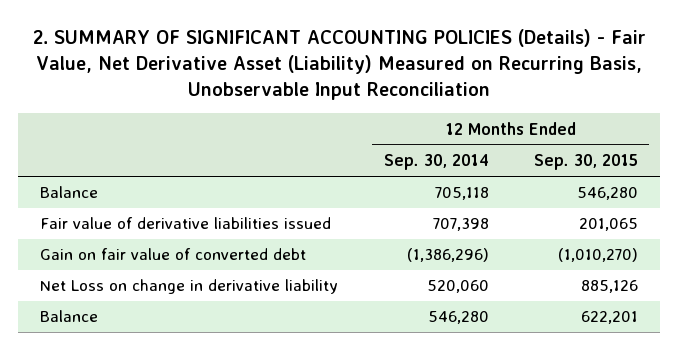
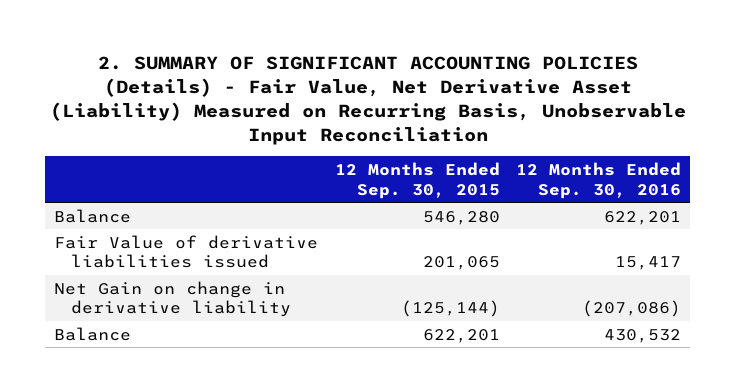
[383,154,489,171] Sep. 30, 2014 -> none
none -> [516,161,682,199] 12 Months Ended Sep. 30, 2016
[40,248,307,261] Gain on fair value of converted debt -> none
[40,217,332,230] Fair value of derivative liabilities issued -> [53,234,318,269] Fair Value of derivative liabilities issued
[40,279,339,295] Net Loss on change in derivative liability -> [53,280,291,318] Net Gain on change in derivative liability
[580,280,638,294] 885,126 -> [400,300,500,318] (125,144)

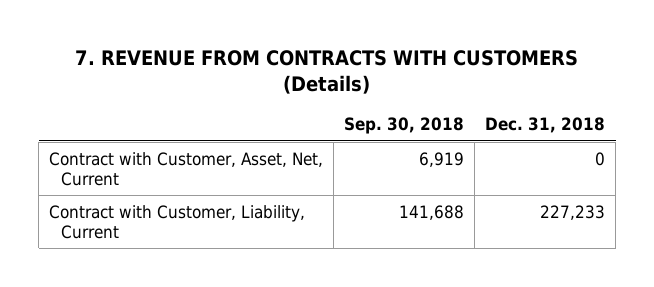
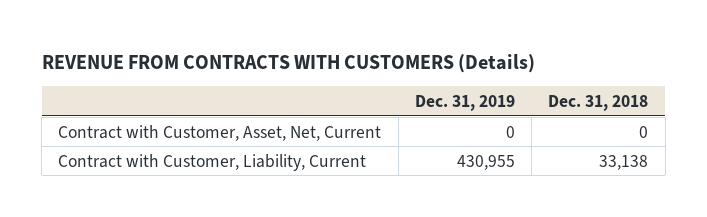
[75,49,579,94] 7. REVENUE FROM CONTRACTS WITH CUSTOMERS (Details) -> [41,53,535,73] REVENUE FROM CONTRACTS WITH CUSTOMERS (Details)
[344,117,465,135] Sep. 30, 2018 -> none
none -> [414,94,515,111] Dec. 31, 2019
[540,204,606,220] 227,233 -> [599,154,649,170] 33,138

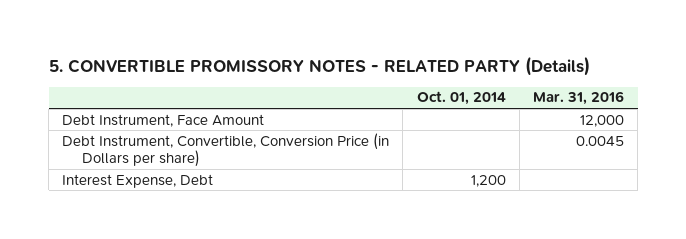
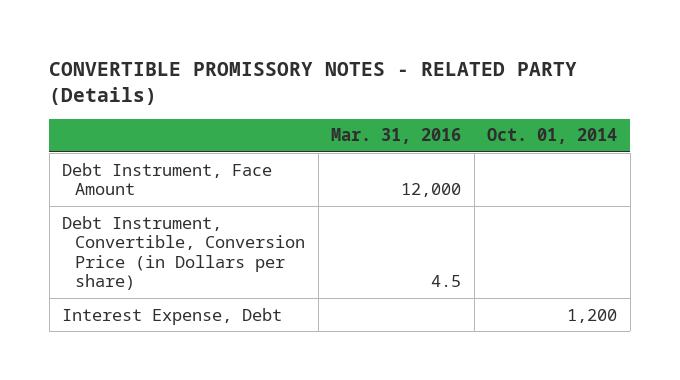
[48,55,590,76] 5. CONVERTIBLE PROMISSORY NOTES - RELATED PARTY (Details) -> [49,61,578,105] CONVERTIBLE PROMISSORY NOTES - RELATED PARTY (Details)
[575,135,624,146] 0.0045 -> [431,275,462,288] 4.5

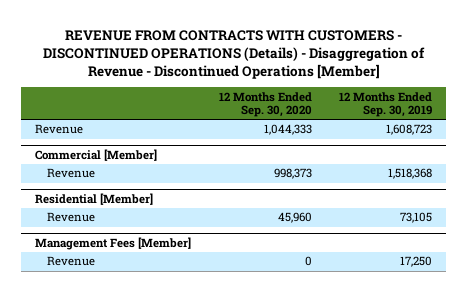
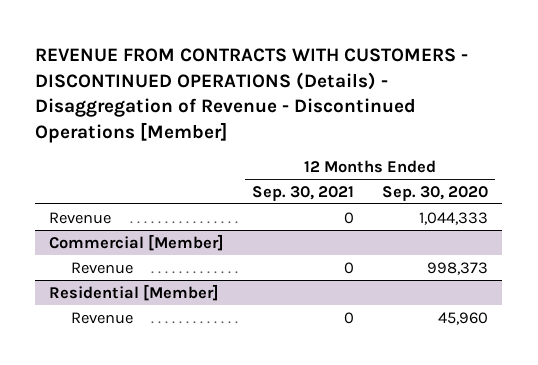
[339,91,433,118] 12 Months Ended Sep. 30, 2019 -> none
none -> [252,185,355,201] Sep. 30, 2021
[35,237,192,251] Management Fees [Member] -> none
[46,256,95,267] Revenue -> none

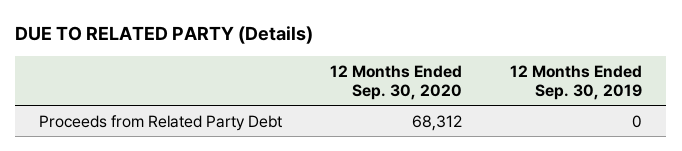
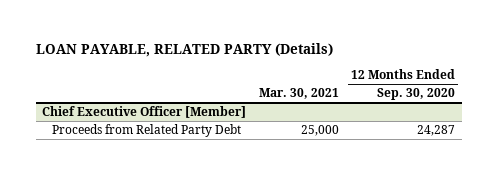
[15,26,314,45] DUE TO RELATED PARTY (Details) -> [35,43,333,58] LOAN PAYABLE, RELATED PARTY (Details)
[510,65,643,100] 12 Months Ended Sep. 30, 2019 -> none
none -> [258,88,339,100] Mar. 30, 2021
none -> [41,106,246,119] Chief Executive Officer [Member]
[412,114,463,131] 68,312 -> [417,125,456,137] 24,287

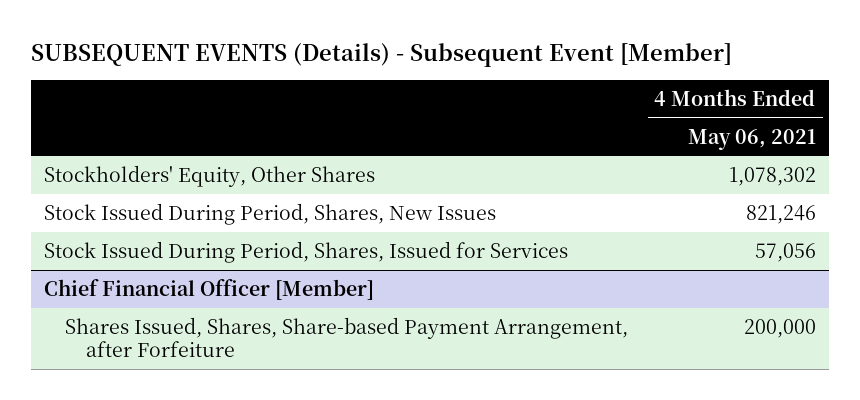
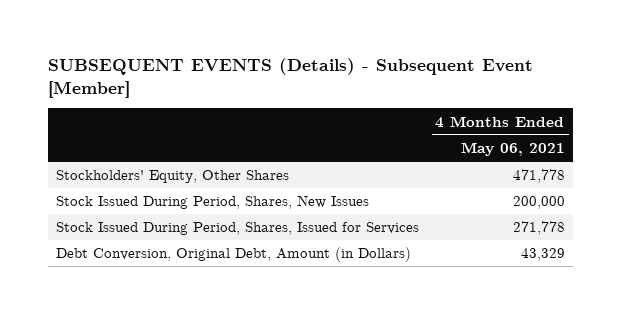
[44,278,375,300] Chief Financial Officer [Member] -> none
[65,316,629,358] Shares Issued, Shares, Share-based Payment Arrangement, after Forfeiture -> none
[728,166,816,186] 1,078,302 -> [512,169,565,184] 471,778
[745,204,816,224] 821,246 -> [512,196,565,210] 200,000
[754,242,816,262] 57,056 -> [512,221,565,236] 271,778
none -> [56,247,412,263] Debt Conversion, Original Debt, Amount (in Dollars)

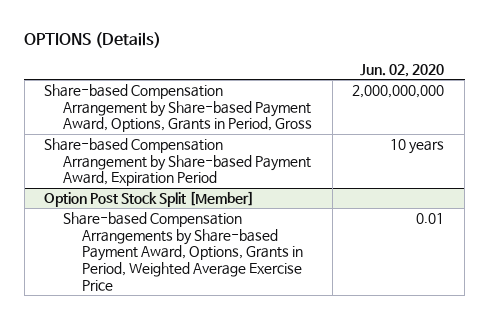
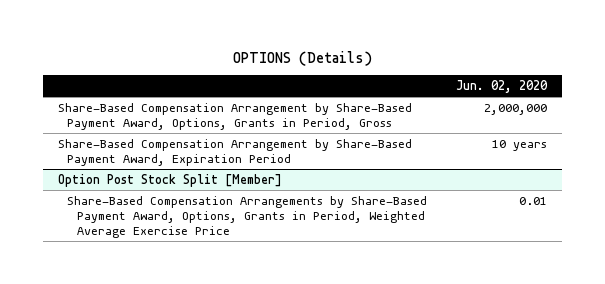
[44,83,313,133] Share-based Compensation Arrangement by Share-based Payment Award, Options, Grants in Period, Gross -> [57,102,412,130] Share-Based Compensation Arrangement by Share-Based Payment Award, Options, Grants in Period, Gross
[352,84,445,98] 2,000,000,000 -> [484,103,548,115] 2,000,000
[44,137,312,187] Share-based Compensation Arrangement by Share-based Payment Award, Expiration Period -> [57,138,412,166] Share-Based Compensation Arrangement by Share-Based Payment Award, Expiration Period
[63,211,304,292] Share-based Compensation Arrangements by Share-based Payment Award, Options, Grants in Period, Weighted Average Exercise Price -> [67,195,428,239] Share-Based Compensation Arrangements by Share-Based Payment Award, Options, Grants in Period, Weighted Average Exercise Price

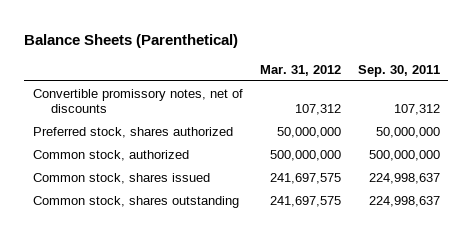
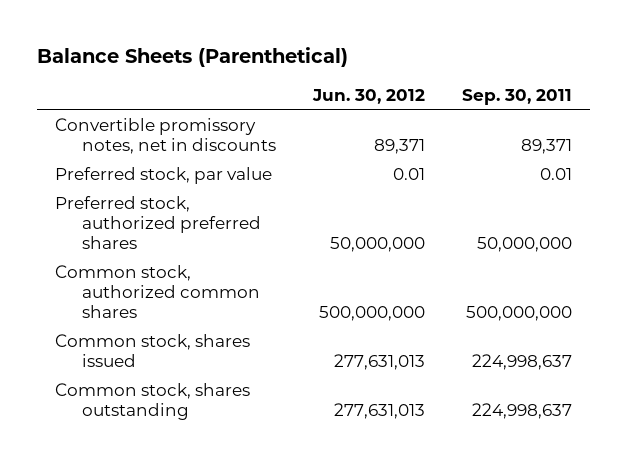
[259,64,341,76] Mar. 31, 2012 -> none
none -> [311,88,425,104] Jun. 30, 2012
[32,88,243,114] Convertible promissory notes, net of discounts -> [55,117,276,154] Convertible promissory notes, net in discounts
[393,104,440,116] 107,312 -> [520,138,572,154] 89,371
none -> [55,166,273,184] Preferred stock, par value
[32,126,233,138] Preferred stock, shares authorized -> [55,195,261,249] Preferred stock, authorized preferred shares
[32,149,189,161] Common stock, authorized -> [55,264,260,318] Common stock, authorized common shares

